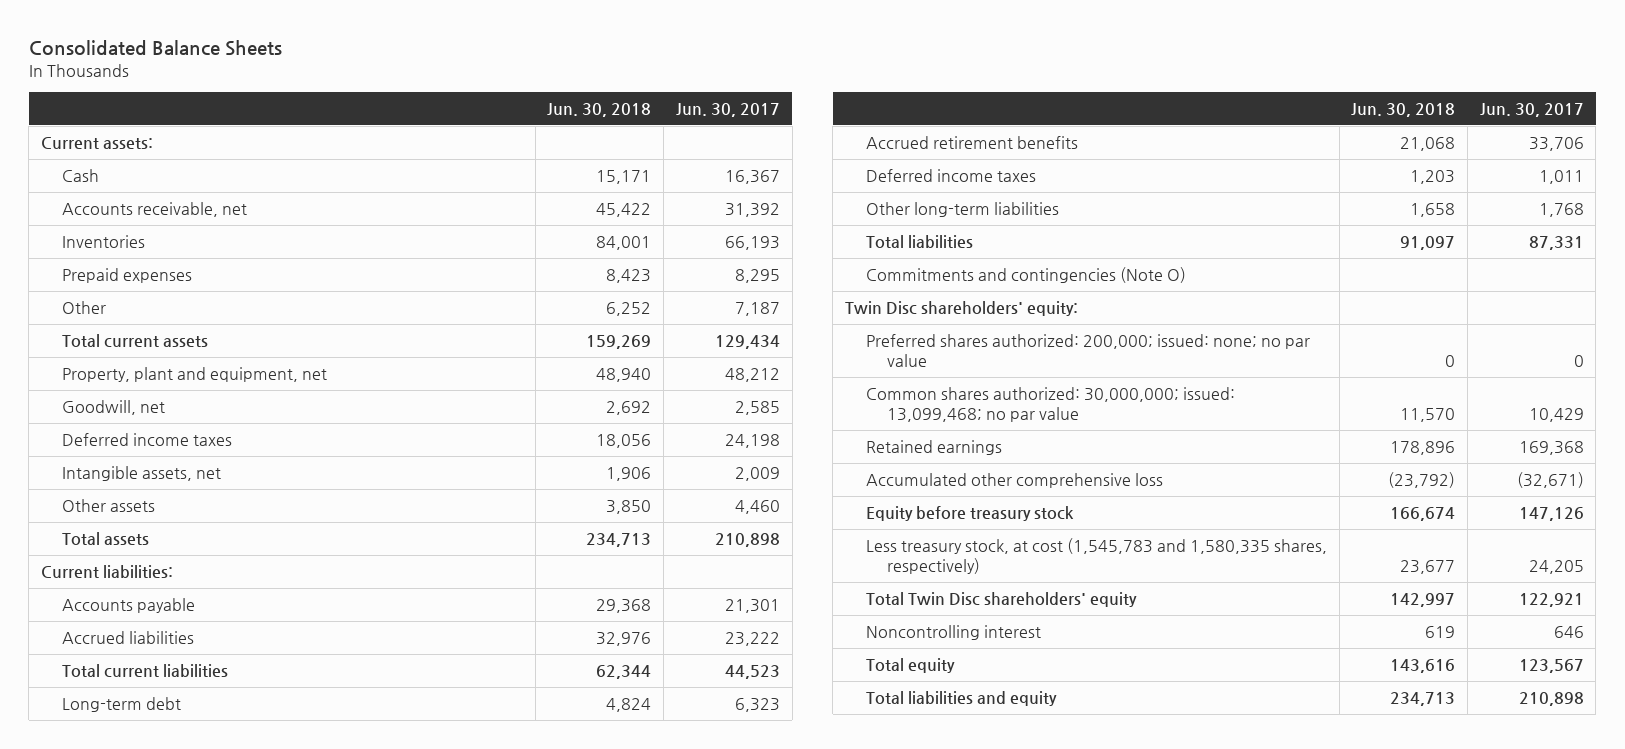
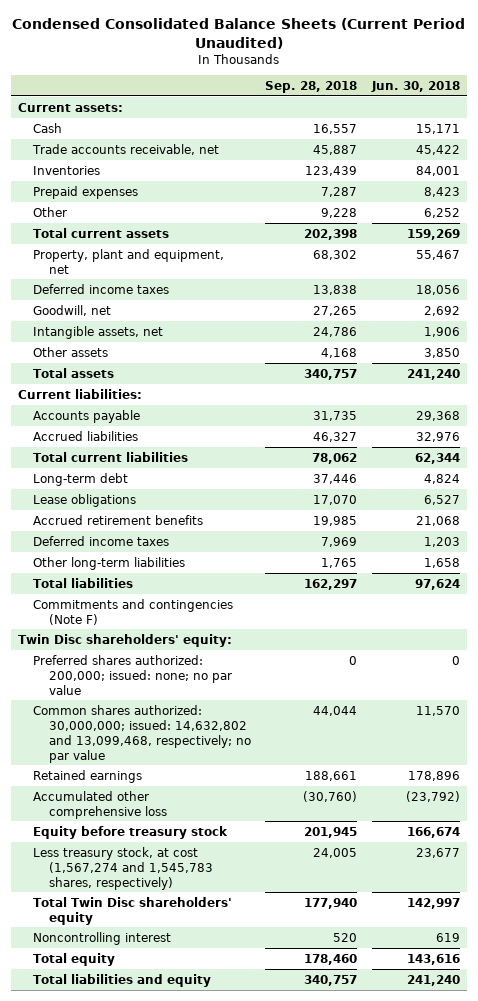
[28,39,282,56] Consolidated Balance Sheets -> [12,18,466,49] Condensed Consolidated Balance Sheets (Current Period Unaudited)
[675,103,780,118] Jun. 30, 2017 -> none
none -> [265,80,358,93] Sep. 28, 2018
[61,201,247,217] Accounts receivable, net -> [32,143,220,155] Trade accounts receivable, net
[596,367,652,382] 48,940 -> [416,249,461,260] 55,467
[61,399,165,415] Goodwill, net -> [33,304,112,316] Goodwill, net
[586,532,652,547] 234,713 -> [407,368,461,380] 241,240
none -> [33,493,137,507] Lease obligations
[1400,235,1456,250] 91,097 -> [415,578,461,590] 97,624
[865,266,1186,283] Commitments and contingencies (Note O) -> [33,598,234,625] Commitments and contingencies (Note F)
[865,386,1235,423] Common shares authorized: 30,000,000; issued: 13,099,468; no par value -> [33,704,251,763] Common shares authorized: 30,000,000; issued: 14,632,802 and 13,099,468, respectively; no par value
[865,537,1327,575] Less treasury stock, at cost (1,545,783 and 1,580,335 shares, respectively) -> [33,846,213,890] Less treasury stock, at cost (1,567,274 and 1,545,783 shares, respectively)
[1390,691,1456,706] 234,713 -> [407,974,461,986] 241,240

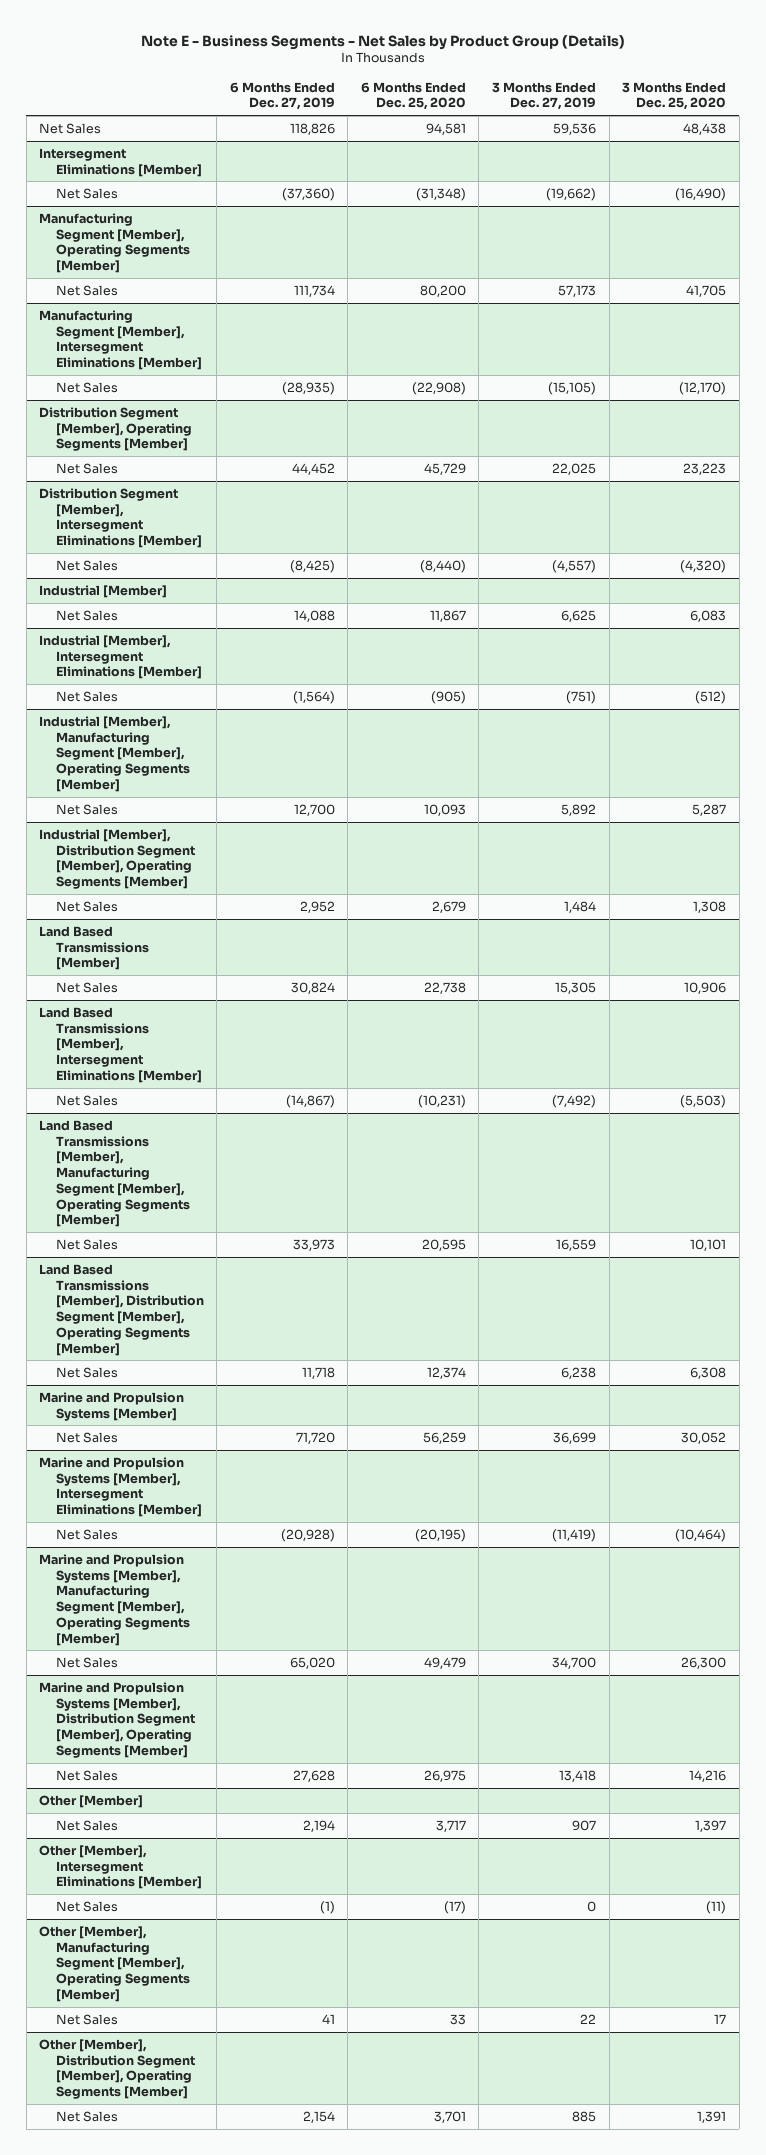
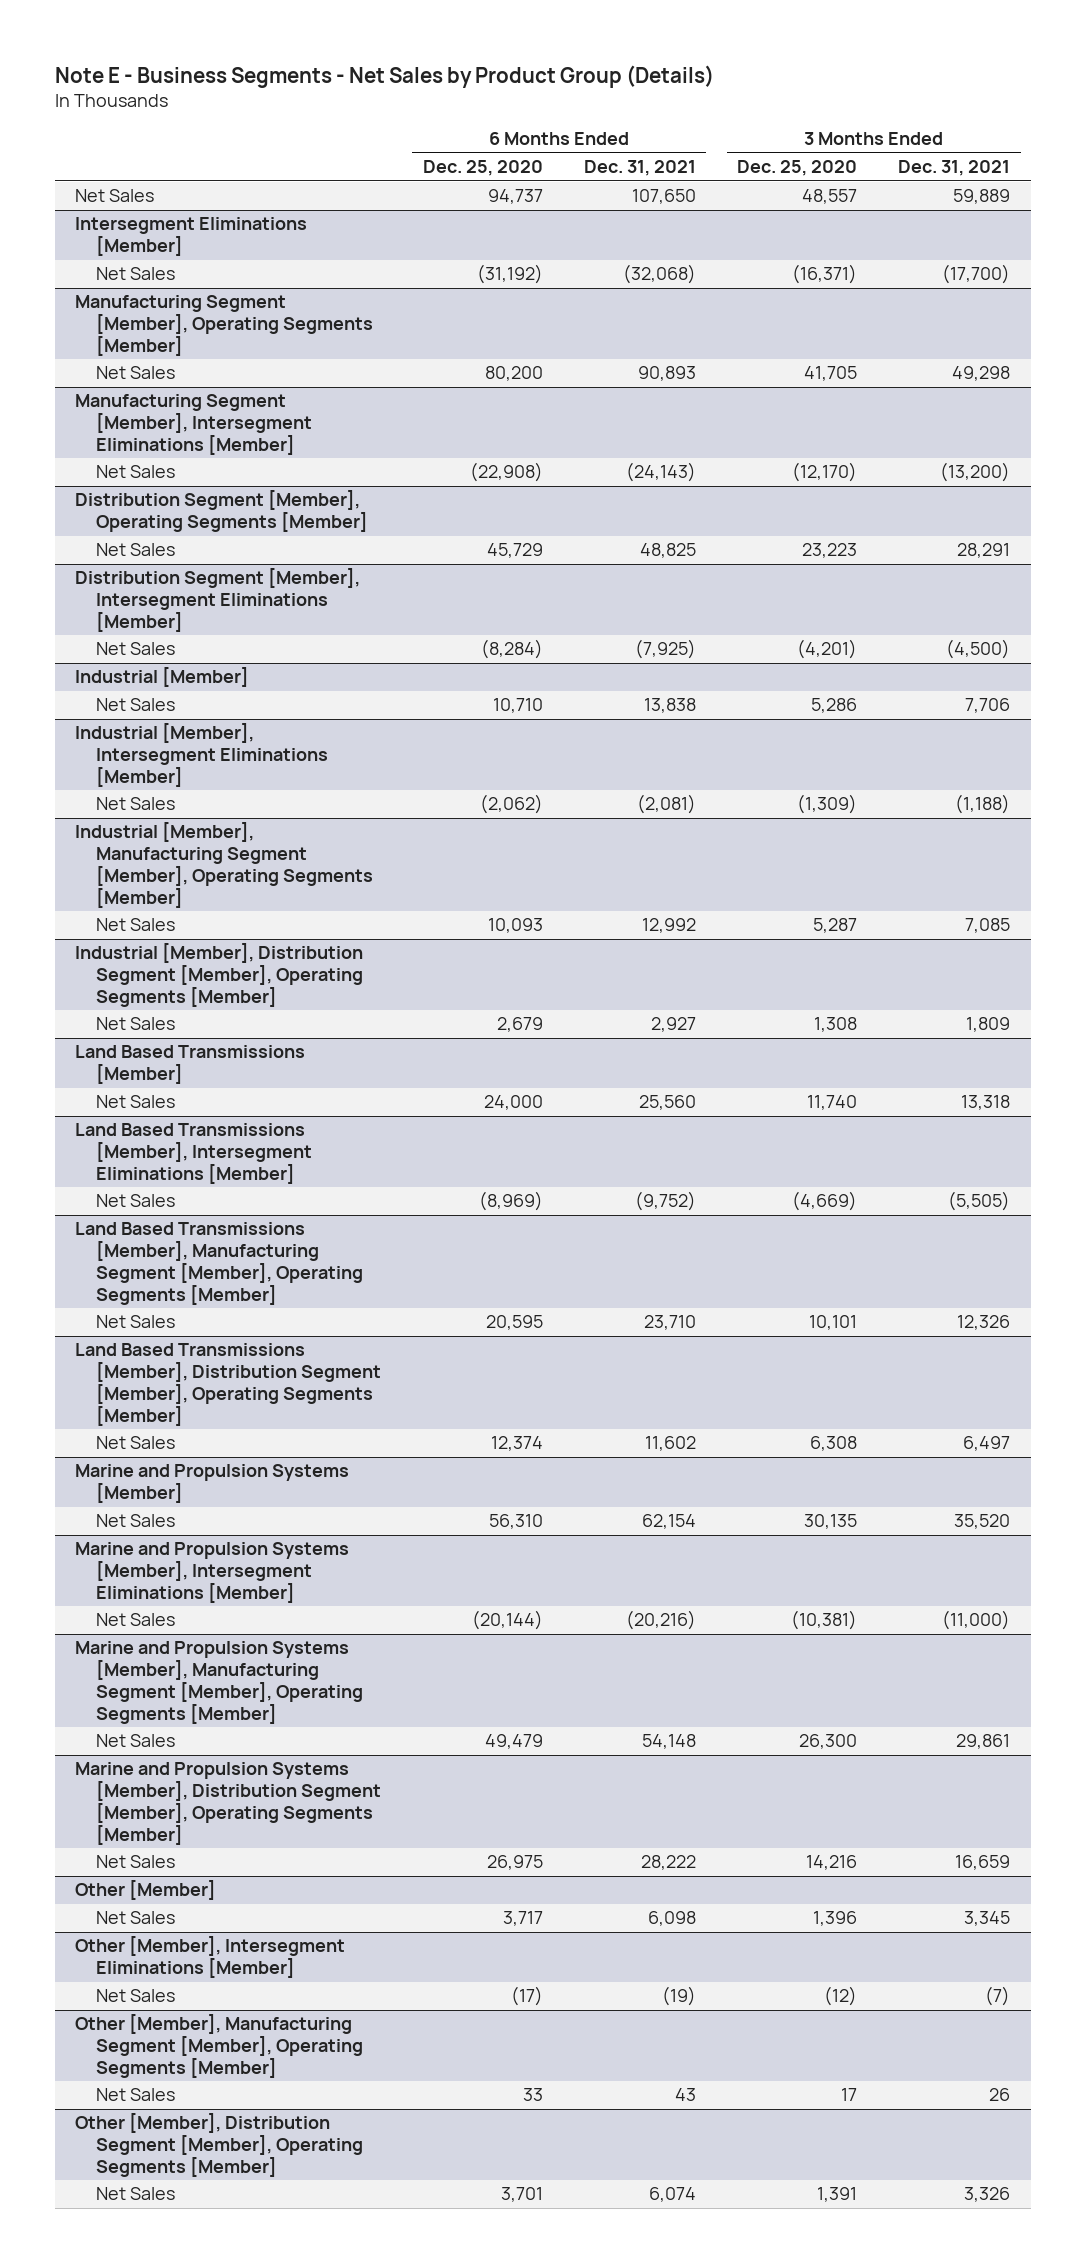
[229,81,335,111] 6 Months Ended Dec. 27, 2019 -> none
[492,81,597,111] 3 Months Ended Dec. 27, 2019 -> none
none -> [583,160,696,177] Dec. 31, 2021
none -> [898,160,1011,177] Dec. 31, 2021
[425,122,466,135] 94,581 -> [487,189,543,205] 94,737
[683,122,727,135] 48,438 -> [802,189,858,205] 48,557
[415,187,466,201] (31,348) -> [476,264,543,285] (31,192)
[675,187,727,201] (16,490) -> [792,264,858,285] (16,371)
[419,559,466,573] (8,440) -> [480,639,543,660] (8,284)
[680,559,727,573] (4,320) -> [797,639,858,660] (4,201)
[429,609,466,622] 11,867 -> [492,698,543,714] 10,710
[690,609,727,622] 6,083 -> [811,698,858,714] 5,286
[430,690,466,704] (905) -> [479,794,543,815] (2,062)
[695,690,727,704] (512) -> [797,794,858,815] (1,309)
[423,981,466,994] 22,738 -> [483,1095,543,1111] 24,000
[684,981,727,994] 10,906 -> [807,1095,858,1111] 11,740
[417,1094,466,1108] (10,231) -> [478,1191,543,1212] (8,969)
[680,1094,727,1108] (5,503) -> [792,1191,858,1212] (4,669)
[422,1431,466,1444] 56,259 -> [488,1514,543,1530] 56,310
[681,1431,727,1444] 30,052 -> [804,1514,858,1530] 30,135
[414,1528,466,1542] (20,195) -> [471,1610,543,1631] (20,144)
[675,1528,727,1542] (10,464) -> [791,1610,858,1631] (10,381)
[695,1819,727,1832] 1,397 -> [813,1911,858,1927] 1,396
[706,1900,727,1914] (11) -> [824,1986,858,2007] (12)

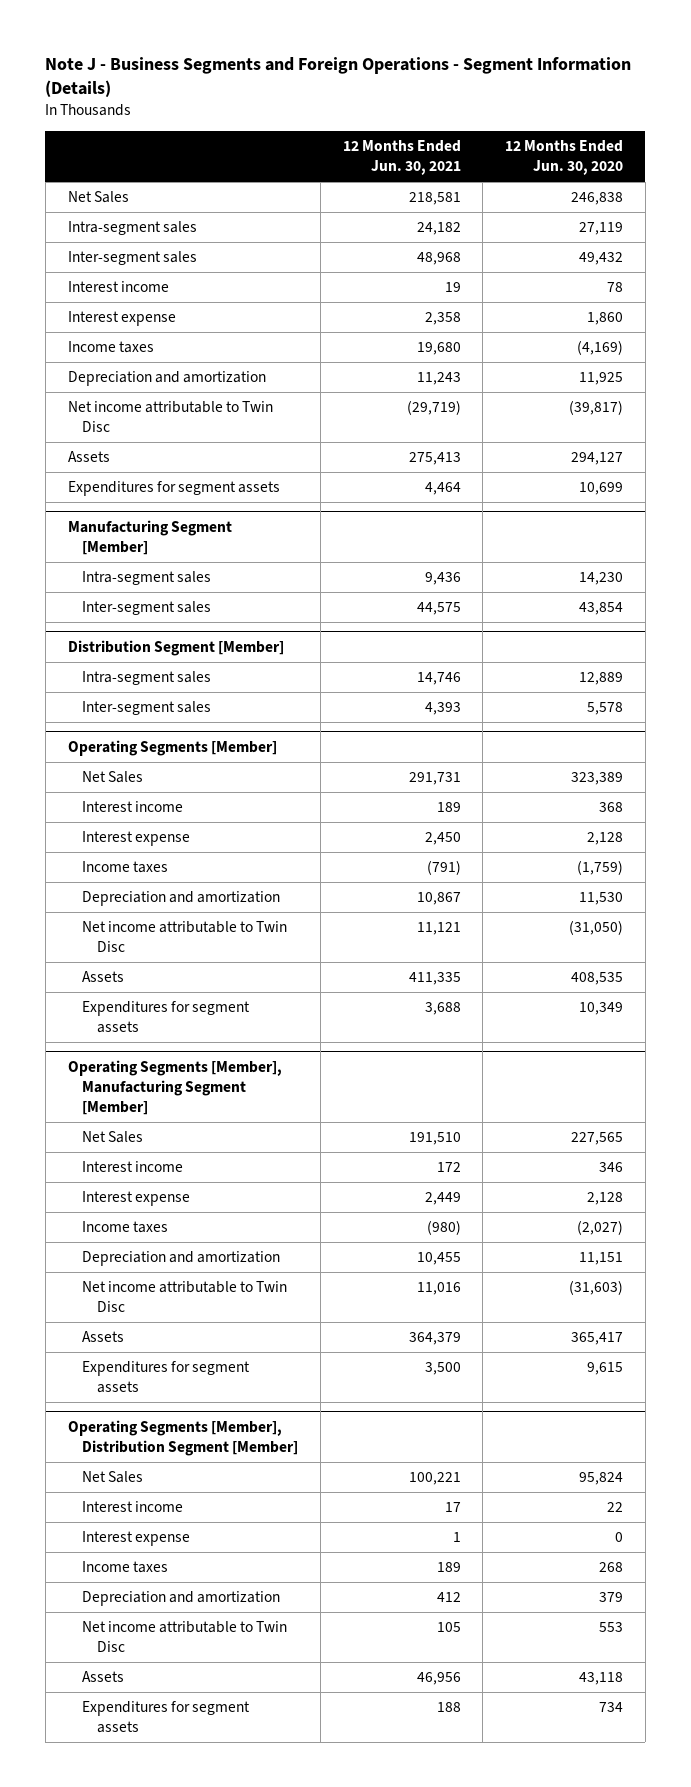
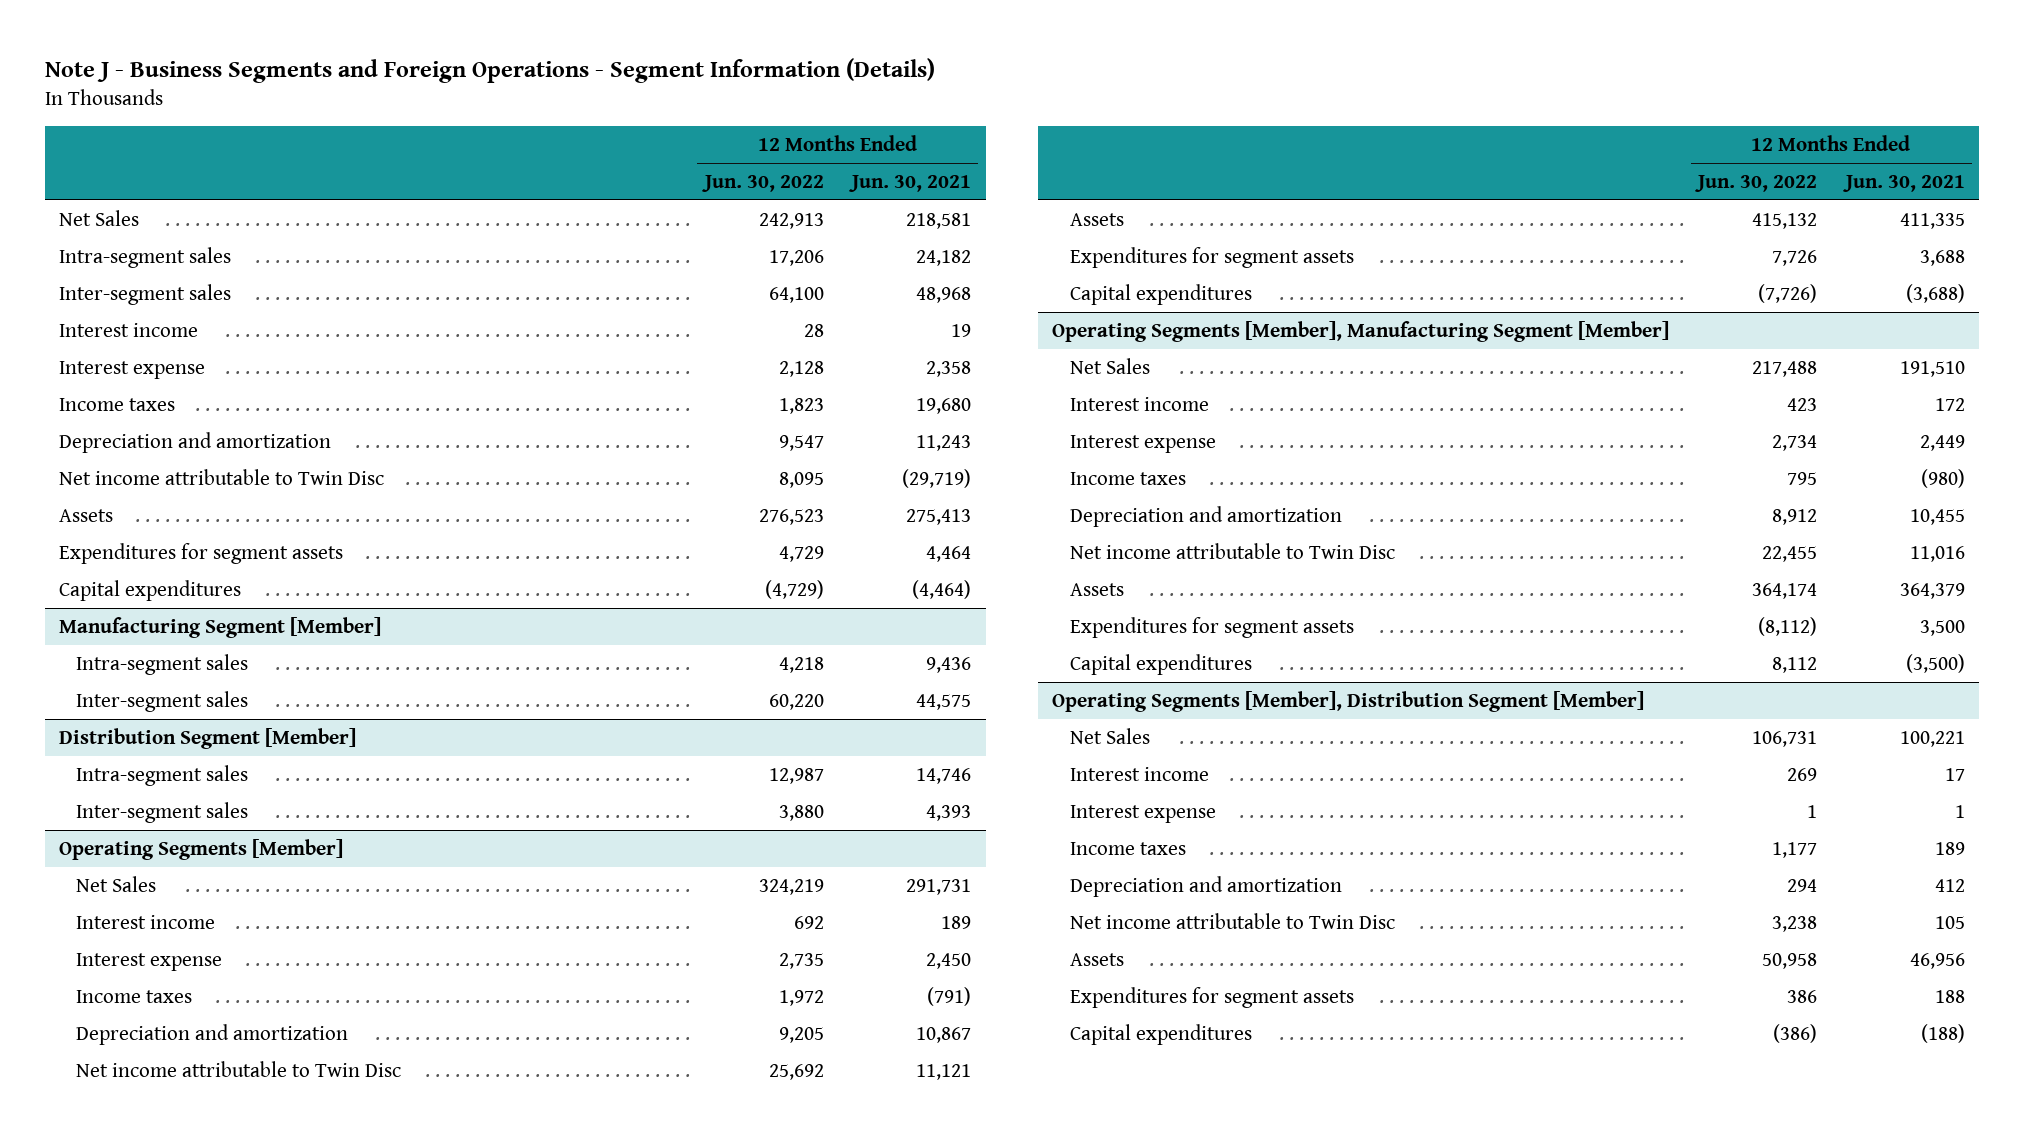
[504,140,623,176] 12 Months Ended Jun. 30, 2020 -> none
none -> [701,174,824,192] Jun. 30, 2022
none -> [58,579,241,601] Capital expenditures
none -> [1069,283,1252,305] Capital expenditures
none -> [1069,653,1252,675] Capital expenditures
none -> [1069,1023,1252,1045] Capital expenditures

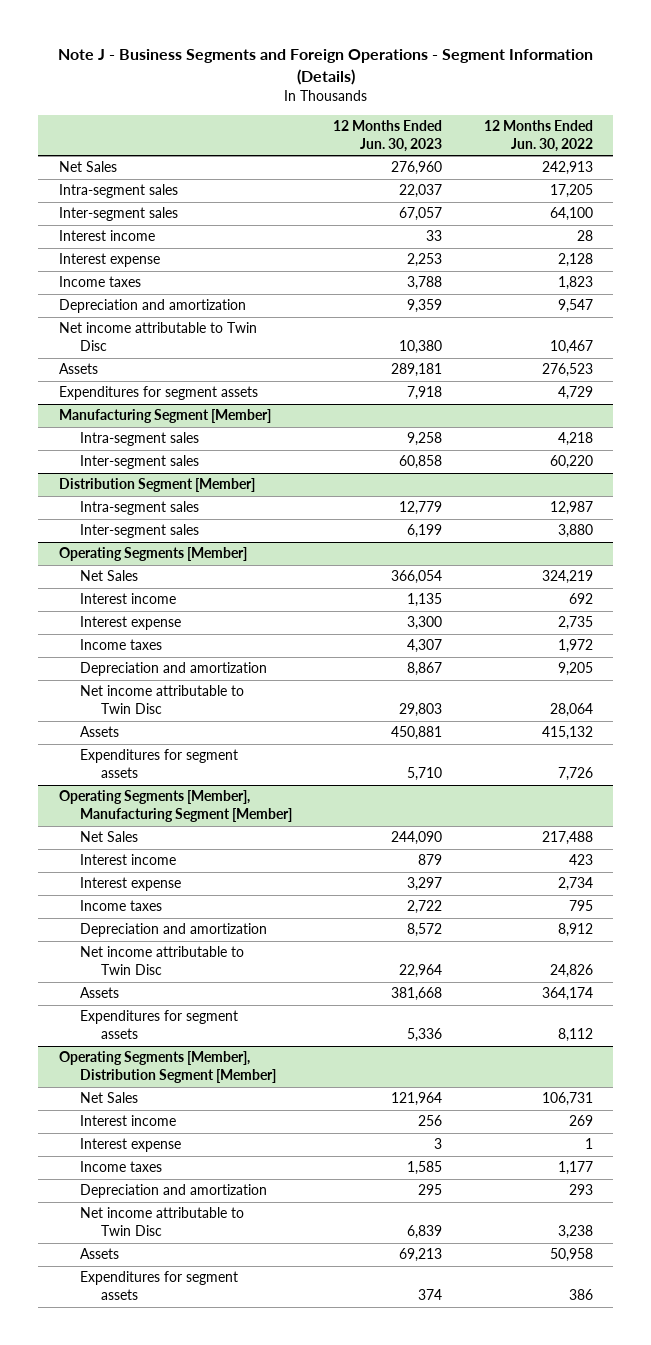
[849,174,972,192] Jun. 30, 2021 -> none
none -> [333,120,443,153] 12 Months Ended Jun. 30, 2023
[768,249,824,266] 17,206 -> [549,184,593,199] 17,205
[778,471,824,488] 8,095 -> [549,340,593,355] 10,467
[58,579,241,601] Capital expenditures -> none
[768,1063,824,1080] 25,692 -> [549,703,593,718] 28,064
[1069,283,1252,305] Capital expenditures -> none
[1762,545,1818,562] 22,455 -> [549,964,593,979] 24,826
[1069,653,1252,675] Capital expenditures -> none
[1758,616,1818,636] (8,112) -> [557,1028,593,1043] 8,112
[1787,878,1818,892] 294 -> [568,1184,593,1196] 293
[1069,1023,1252,1045] Capital expenditures -> none

